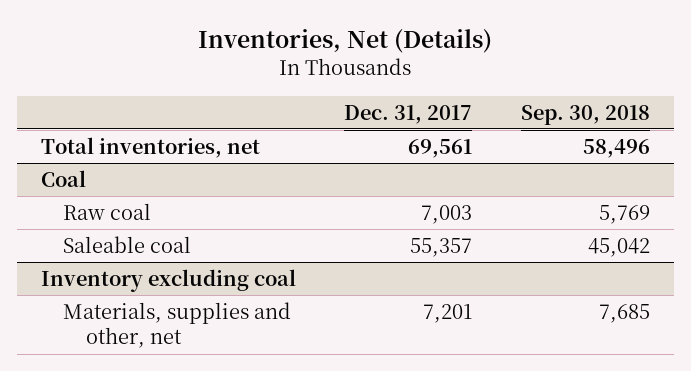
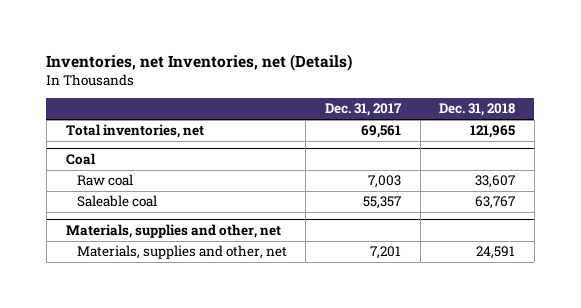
[198,29,493,54] Inventories, Net (Details) -> [46,54,353,72] Inventories, net Inventories, net (Details)
[520,104,650,125] Sep. 30, 2018 -> none
none -> [439,103,516,117] Dec. 31, 2018
[41,268,297,292] Inventory excluding coal -> [65,224,281,239] Materials, supplies and other, net

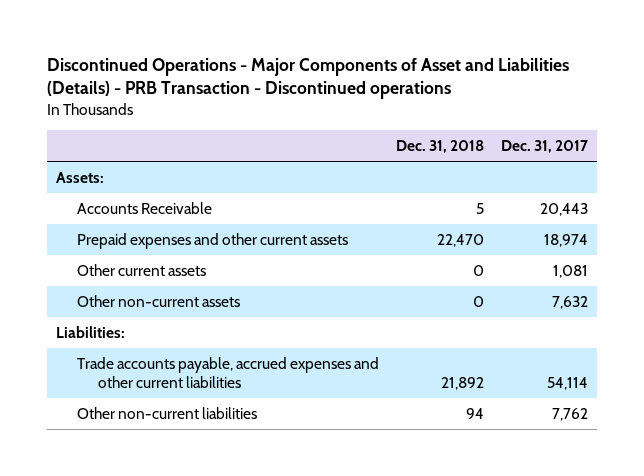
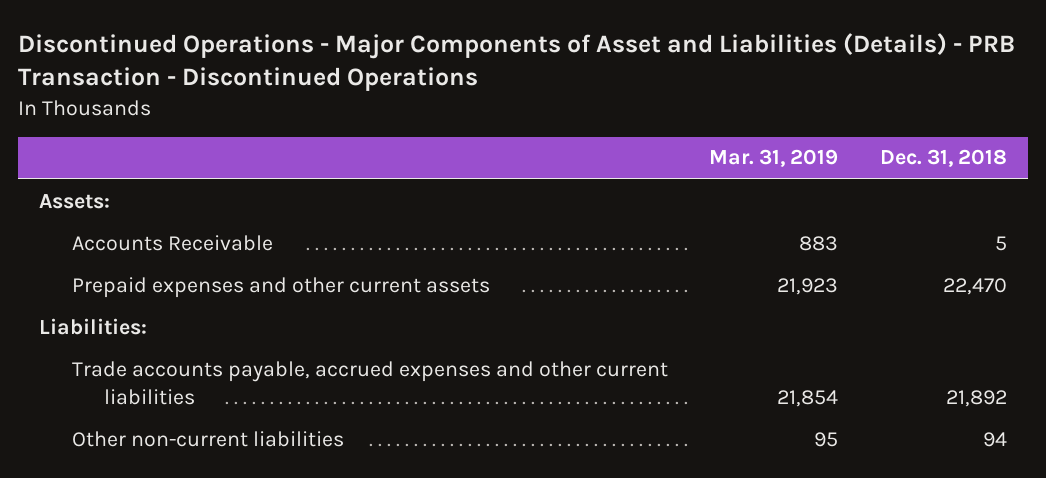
[46,57,569,100] Discontinued Operations - Major Components of Asset and Liabilities (Details) - PRB Transaction - Discontinued operations -> [18,32,1016,92] Discontinued Operations - Major Components of Asset and Liabilities (Details) - PRB Transaction - Discontinued Operations
[501,140,589,154] Dec. 31, 2017 -> none
none -> [709,149,839,168] Mar. 31, 2019
[76,263,206,276] Other current assets -> none
[76,294,240,307] Other non-current assets -> none

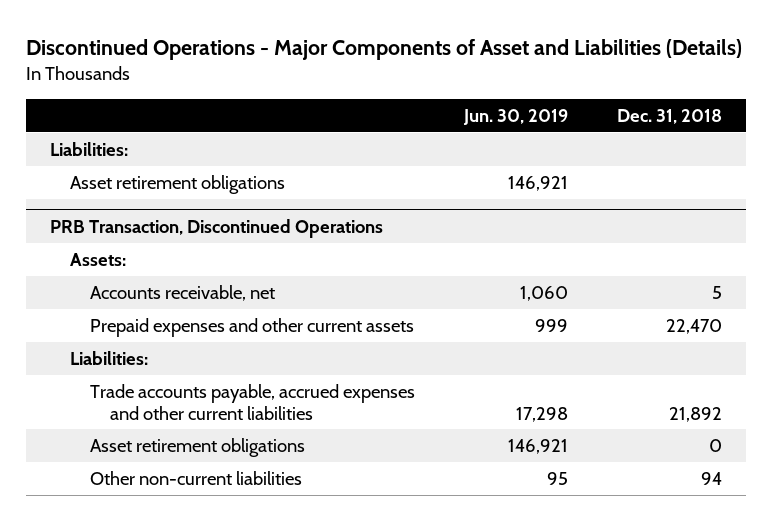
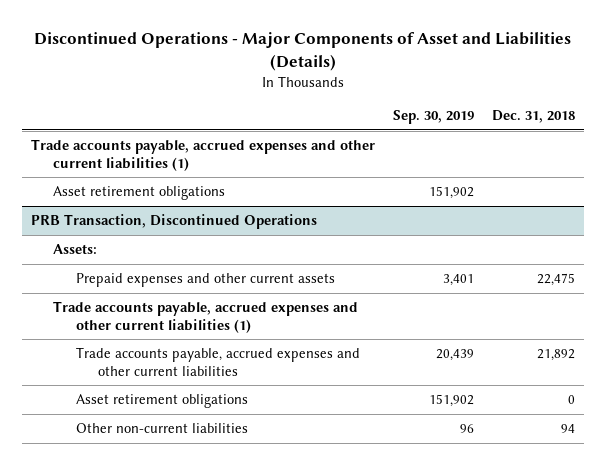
[462,108,568,125] Jun. 30, 2019 -> none
none -> [392,110,474,125] Sep. 30, 2019
[50,141,129,156] Liabilities: -> [30,139,375,171] Trade accounts payable, accrued expenses and other current liabilities (1)
[90,284,276,301] Accounts receivable, net -> none
[665,318,722,334] 22,470 -> [537,273,576,287] 22,475
[70,350,149,365] Liabilities: -> [53,301,359,333] Trade accounts payable, accrued expenses and other current liabilities (1)

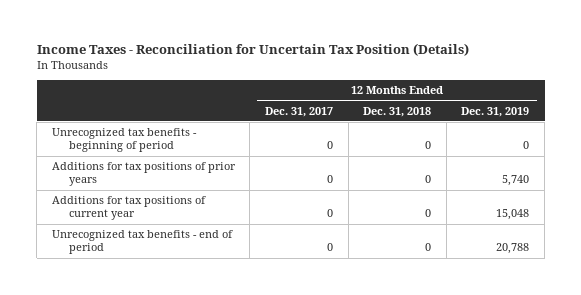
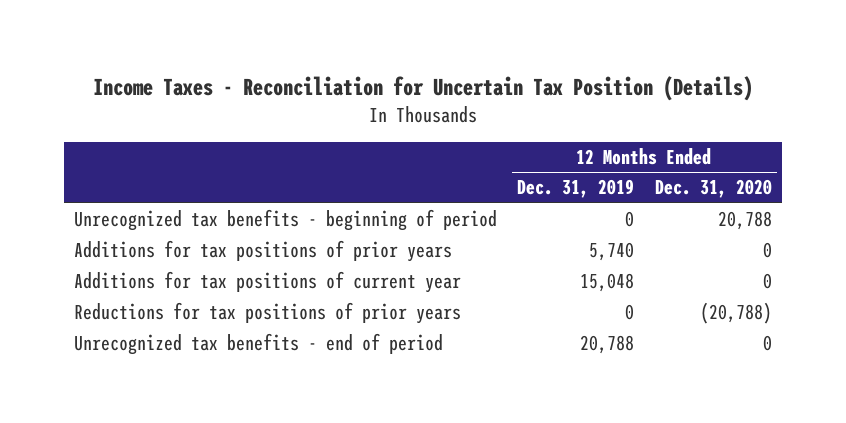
[264,106,333,117] Dec. 31, 2017 -> none
[363,106,432,117] Dec. 31, 2018 -> none
none -> [654,179,772,199] Dec. 31, 2020
none -> [74,302,462,325] Reductions for tax positions of prior years

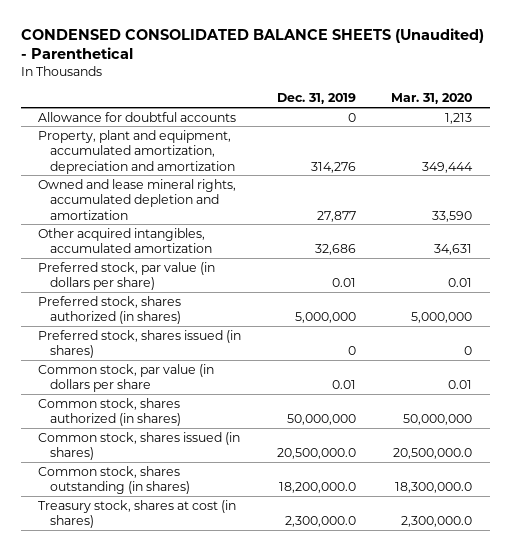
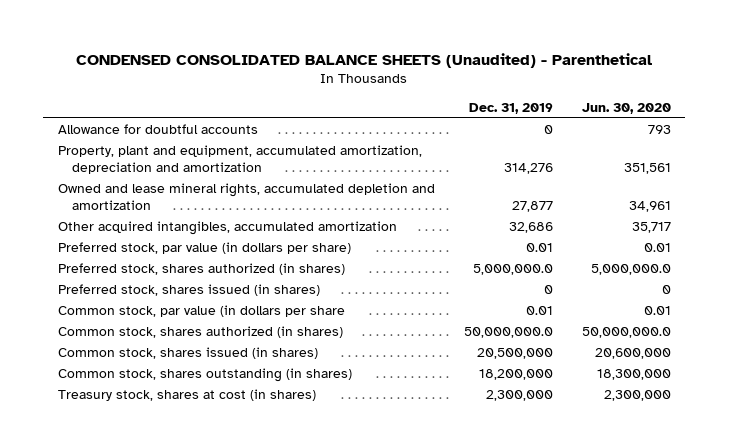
[391,93,473,105] Mar. 31, 2020 -> none
none -> [581,103,671,115] Jun. 30, 2020
[294,312,356,324] 5,000,000 -> [472,264,553,276] 5,000,000.0
[286,414,356,426] 50,000,000 -> [463,327,553,339] 50,000,000.0
[276,448,356,460] 20,500,000.0 -> [476,348,553,360] 20,500,000
[278,482,356,494] 18,200,000.0 -> [478,369,553,381] 18,200,000
[284,516,356,528] 2,300,000.0 -> [485,390,553,402] 2,300,000

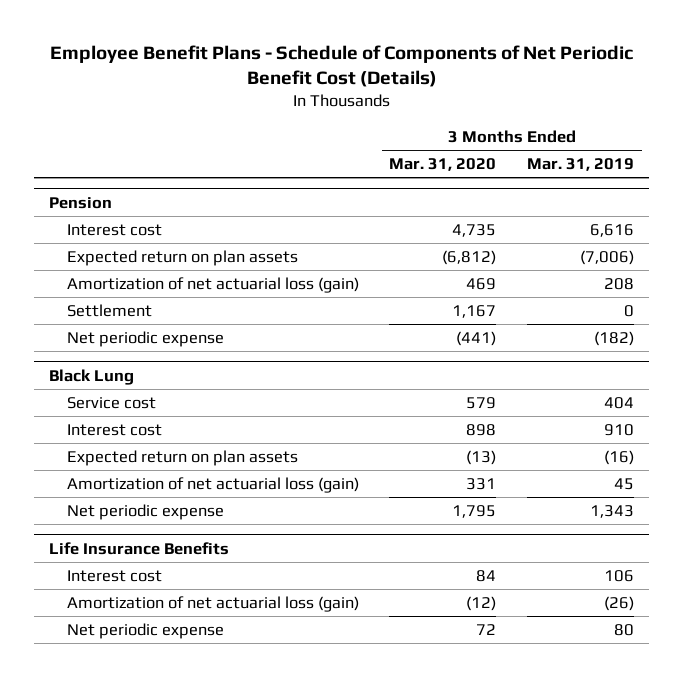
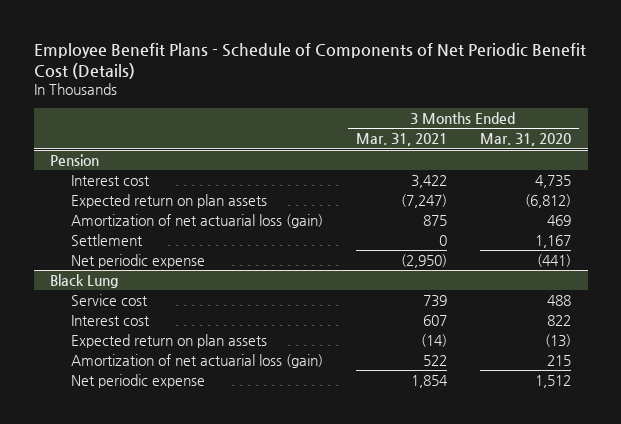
[527,158,635,172] Mar. 31, 2019 -> none
none -> [355,133,447,147] Mar. 31, 2021
[466,396,497,409] 579 -> [547,294,572,306] 488
[466,423,497,436] 898 -> [547,314,572,326] 822
[49,541,230,555] Life Insurance Benefits -> none
[66,569,162,582] Interest cost -> none
[66,595,359,612] Amortization of net actuarial loss (gain) -> none
[66,622,224,639] Net periodic expense -> none
[466,477,497,490] 331 -> [547,354,572,366] 215
[452,504,497,518] 1,795 -> [535,374,572,388] 1,512

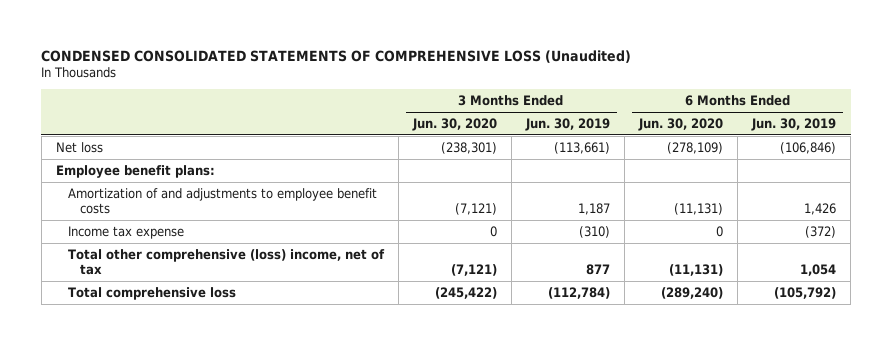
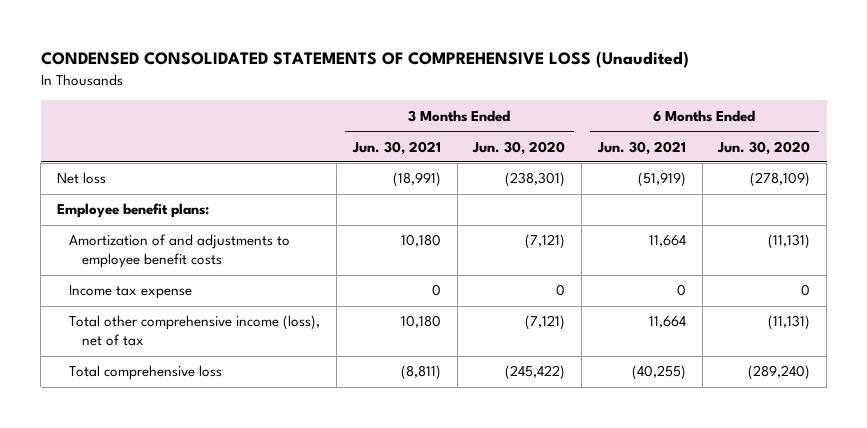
[524,118,610,132] Jun. 30, 2019 -> none
[751,118,837,132] Jun. 30, 2019 -> none
none -> [351,140,441,155] Jun. 30, 2021
none -> [596,140,686,155] Jun. 30, 2021
[67,248,385,276] Total other comprehensive (loss) income, net of tax -> [69,315,321,347] Total other comprehensive income (loss), net of tax

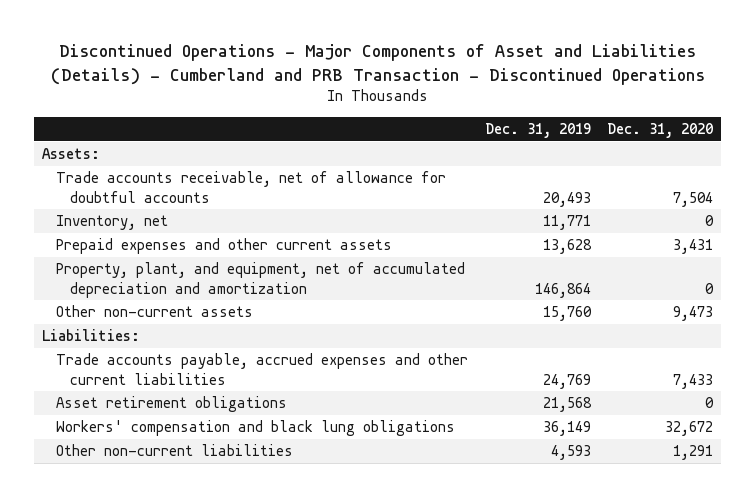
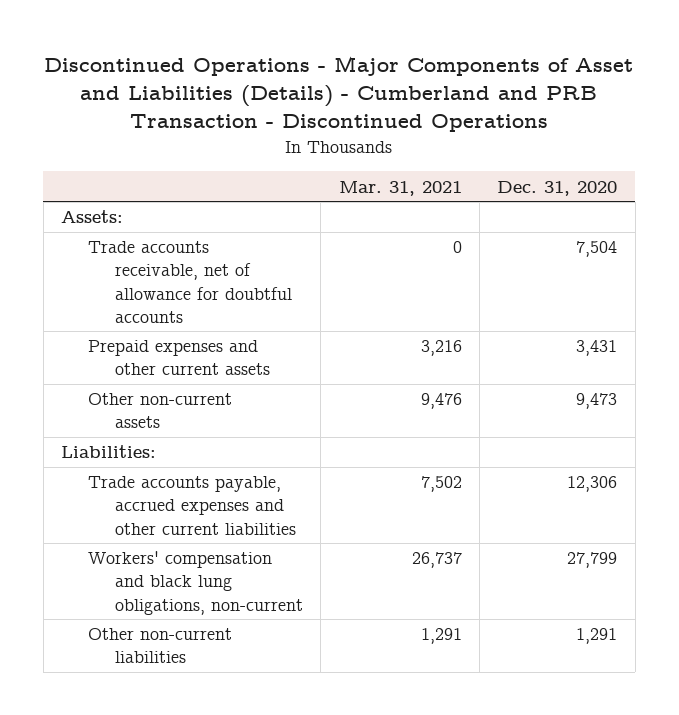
[484,122,591,138] Dec. 31, 2019 -> none
none -> [338,180,462,196] Mar. 31, 2021
[56,215,169,231] Inventory, net -> none
[56,262,466,298] Property, plant, and equipment, net of accumulated depreciation and amortization -> none
[56,396,288,413] Asset retirement obligations -> none
[673,373,714,389] 7,433 -> [567,476,618,493] 12,306
[56,420,456,437] Workers' compensation and black lung obligations -> [88,551,303,615] Workers' compensation and black lung obligations, non-current
[665,421,714,437] 32,672 -> [567,552,618,569] 27,799

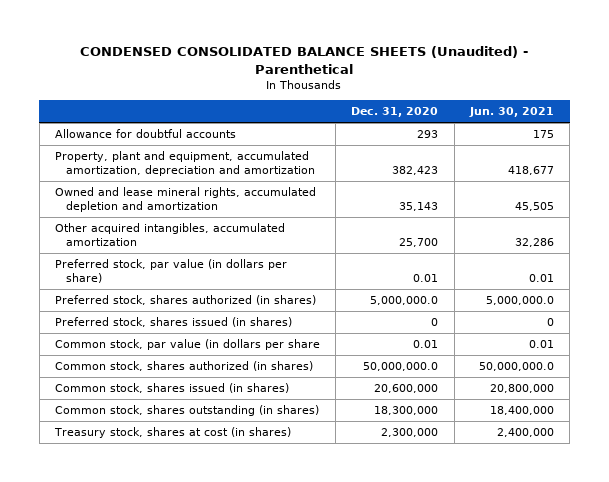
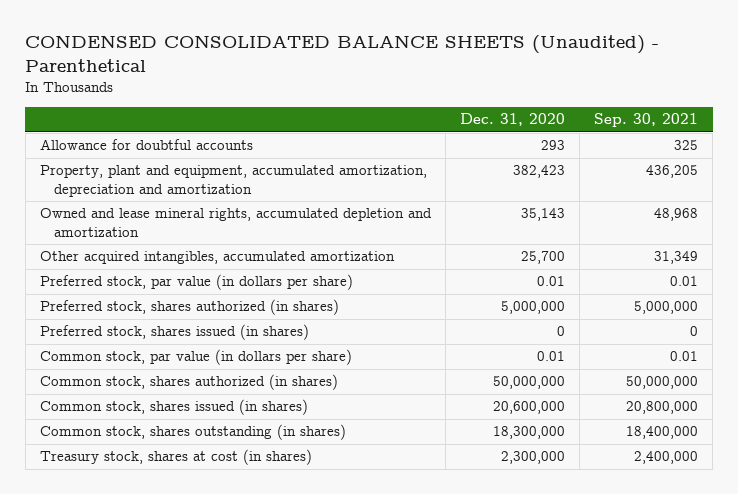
[468,107,554,118] Jun. 30, 2021 -> none
none -> [594,113,699,128] Sep. 30, 2021
[370,296,439,306] 5,000,000.0 -> [500,301,565,315] 5,000,000
[54,339,320,351] Common stock, par value (in dollars per share -> [39,349,352,366] Common stock, par value (in dollars per share)
[363,362,439,372] 50,000,000.0 -> [492,376,565,390] 50,000,000

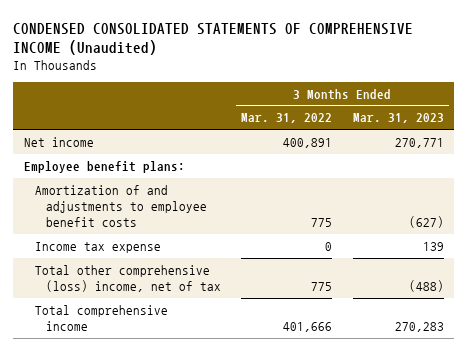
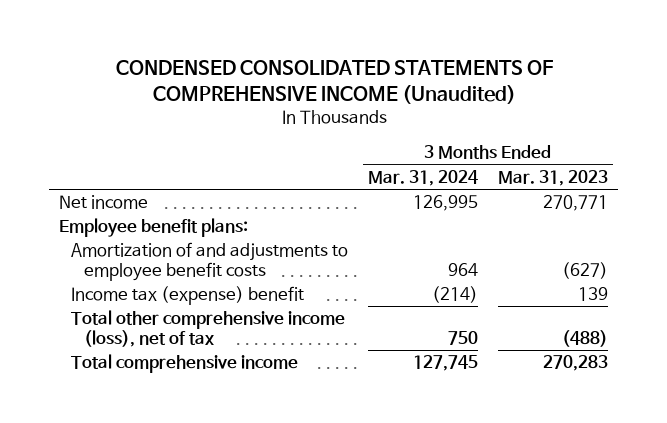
[241,113,333,124] Mar. 31, 2022 -> none
none -> [368,169,479,186] Mar. 31, 2024
[34,241,161,253] Income tax expense -> [71,286,305,306] Income tax (expense) benefit
[34,264,221,292] Total other comprehensive (loss) income, net of tax -> [71,310,346,347] Total other comprehensive income (loss), net of tax

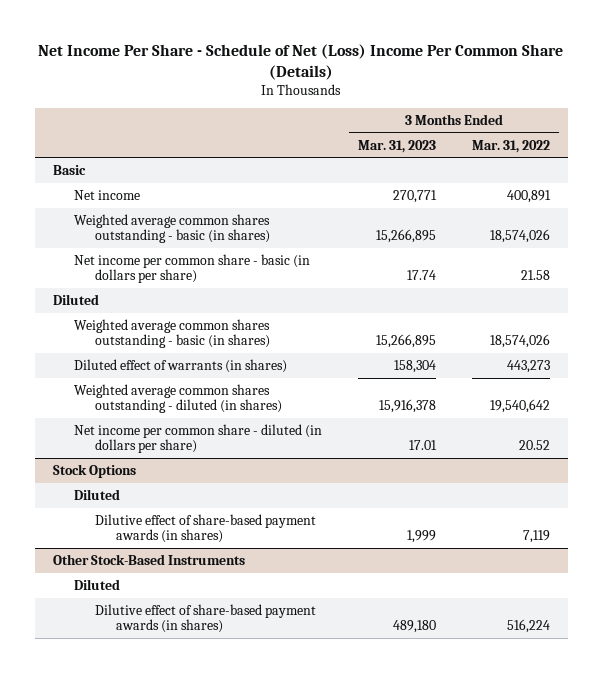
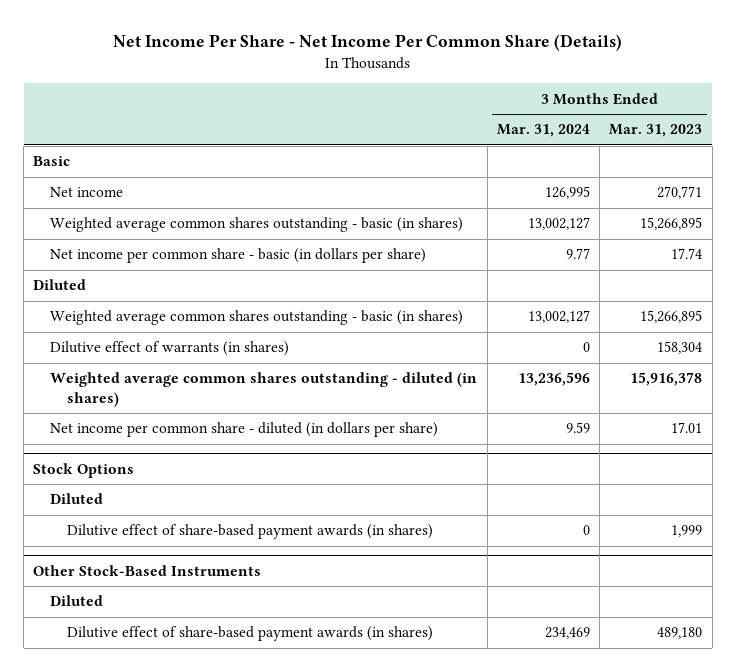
[38,43,564,80] Net Income Per Share - Schedule of Net (Loss) Income Per Common Share (Details) -> [112,34,622,52] Net Income Per Share - Net Income Per Common Share (Details)
[471,139,550,153] Mar. 31, 2022 -> none
none -> [496,124,590,138] Mar. 31, 2024
[73,358,287,373] Diluted effect of warrants (in shares) -> [50,341,290,357] Dilutive effect of warrants (in shares)

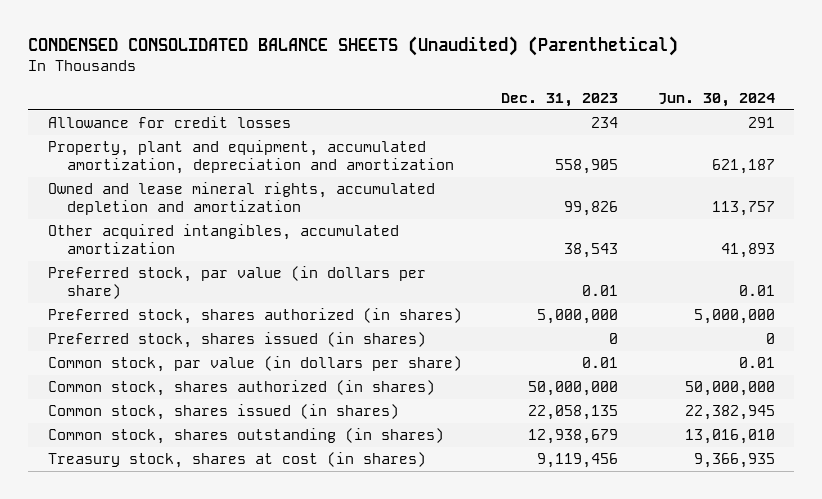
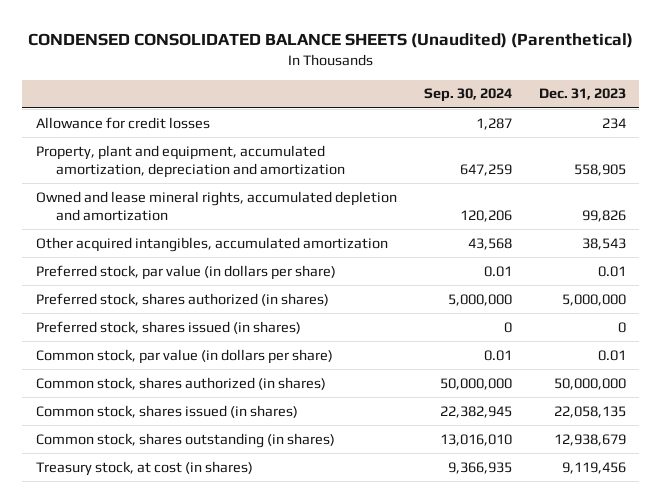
[657,92,775,107] Jun. 30, 2024 -> none
none -> [423,88,512,103] Sep. 30, 2024
[47,452,426,469] Treasury stock, shares at cost (in shares) -> [35,460,253,476] Treasury stock, at cost (in shares)

